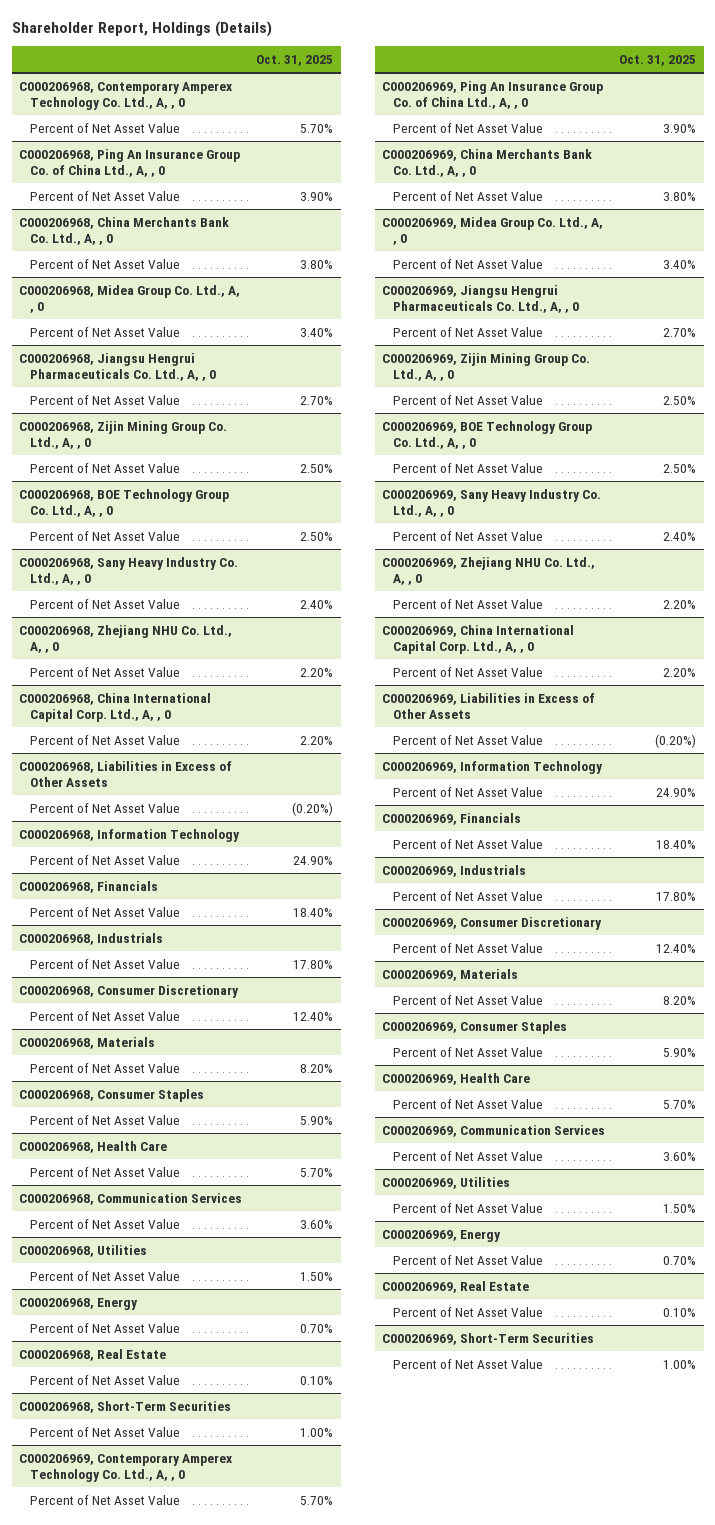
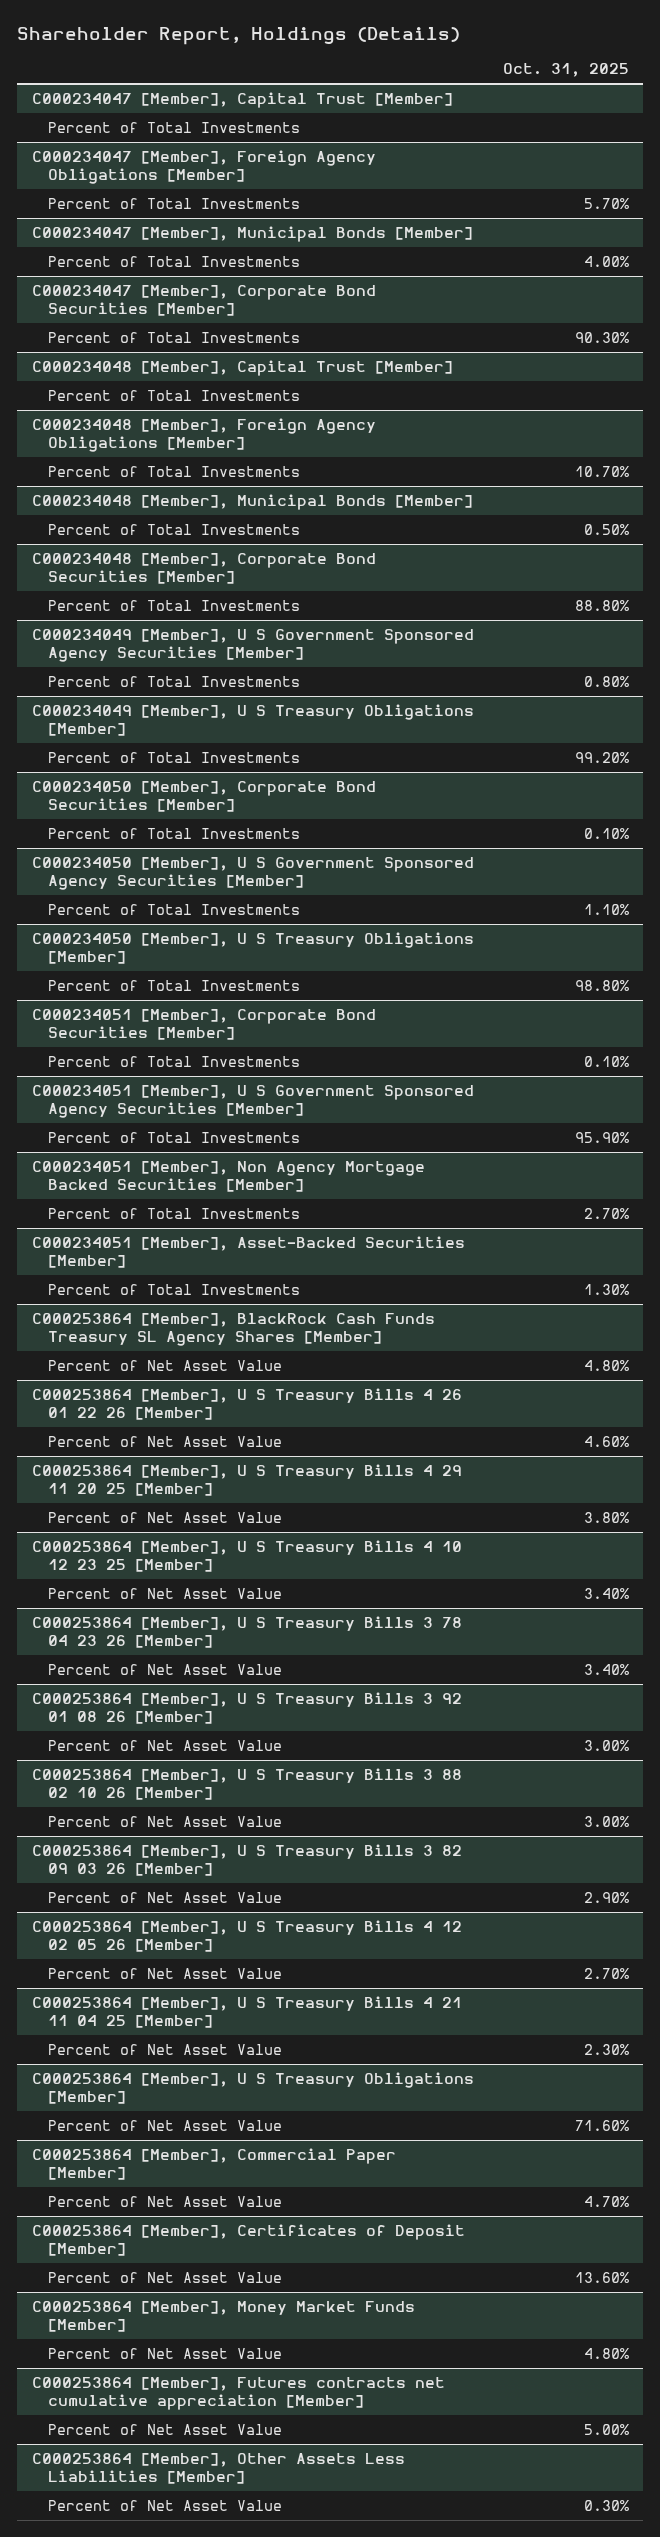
[18,81,232,111] C000206968, Contemporary Amperex Technology Co. Ltd., A, , 0 -> none
[18,148,240,178] C000206968, Ping An Insurance Group Co. of China Ltd., A, , 0 -> none
[18,216,229,246] C000206968, China Merchants Bank Co. Ltd., A, , 0 -> none
none -> [31,91,453,108] C000234047 [Member], Capital Trust [Member]
none -> [47,121,300,133] Percent of Total Investments
none -> [31,149,376,185] C000234047 [Member], Foreign Agency Obligations [Member]
none -> [47,197,300,209] Percent of Total Investments
none -> [31,225,473,242] C000234047 [Member], Municipal Bonds [Member]
none -> [47,255,300,267] Percent of Total Investments
none -> [31,284,376,317] C000234047 [Member], Corporate Bond Securities [Member]
none -> [47,331,300,343] Percent of Total Investments
none -> [31,359,453,376] C000234048 [Member], Capital Trust [Member]
none -> [47,389,300,401] Percent of Total Investments
none -> [31,417,376,453] C000234048 [Member], Foreign Agency Obligations [Member]
none -> [47,465,300,477] Percent of Total Investments
none -> [31,493,473,510] C000234048 [Member], Municipal Bonds [Member]
none -> [47,523,300,535] Percent of Total Investments
none -> [31,552,376,585] C000234048 [Member], Corporate Bond Securities [Member]
none -> [47,599,300,611] Percent of Total Investments
none -> [31,628,474,663] C000234049 [Member], U S Government Sponsored Agency Securities [Member]
none -> [47,675,300,687] Percent of Total Investments
none -> [31,703,474,737] C000234049 [Member], U S Treasury Obligations [Member]
none -> [47,751,300,763] Percent of Total Investments
none -> [31,780,376,813] C000234050 [Member], Corporate Bond Securities [Member]
none -> [47,827,300,839] Percent of Total Investments
none -> [31,856,474,891] C000234050 [Member], U S Government Sponsored Agency Securities [Member]
none -> [47,903,300,915] Percent of Total Investments
none -> [31,931,474,965] C000234050 [Member], U S Treasury Obligations [Member]
none -> [47,979,300,991] Percent of Total Investments
none -> [31,1008,376,1041] C000234051 [Member], Corporate Bond Securities [Member]
none -> [47,1055,300,1067] Percent of Total Investments
none -> [31,1084,474,1119] C000234051 [Member], U S Government Sponsored Agency Securities [Member]
none -> [47,1131,300,1143] Percent of Total Investments
none -> [31,1160,425,1193] C000234051 [Member], Non Agency Mortgage Backed Securities [Member]
none -> [47,1207,300,1219] Percent of Total Investments
none -> [31,1235,465,1269] C000234051 [Member], Asset-Backed Securities [Member]
none -> [47,1283,300,1295] Percent of Total Investments
none -> [31,1312,435,1347] C000253864 [Member], BlackRock Cash Funds Treasury SL Agency Shares [Member]
[300,123,334,133] 5.70% -> [583,1359,629,1371] 4.80%
none -> [31,1387,462,1421] C000253864 [Member], U S Treasury Bills 4 26 01 22 26 [Member]
[300,191,334,201] 3.90% -> [583,1435,629,1447] 4.60%
none -> [31,1463,462,1497] C000253864 [Member], U S Treasury Bills 4 29 11 20 25 [Member]
[18,284,240,314] C000206968, Midea Group Co. Ltd., A, , 0 -> none
none -> [31,1539,462,1573] C000253864 [Member], U S Treasury Bills 4 10 12 23 25 [Member]
[18,352,216,382] C000206968, Jiangsu Hengrui Pharmaceuticals Co. Ltd., A, , 0 -> none
[29,394,180,405] Percent of Net Asset Value -> none
[18,420,227,450] C000206968, Zijin Mining Group Co. Ltd., A, , 0 -> none
[29,462,180,473] Percent of Net Asset Value -> none
[18,488,229,518] C000206968, BOE Technology Group Co. Ltd., A, , 0 -> none
[29,530,180,541] Percent of Net Asset Value -> none
[18,556,238,586] C000206968, Sany Heavy Industry Co. Ltd., A, , 0 -> none
[29,598,180,609] Percent of Net Asset Value -> none
[18,624,232,654] C000206968, Zhejiang NHU Co. Ltd., A, , 0 -> none
[29,666,180,677] Percent of Net Asset Value -> none
[18,692,211,723] C000206968, China International Capital Corp. Ltd., A, , 0 -> none
[29,734,180,745] Percent of Net Asset Value -> none
[18,760,232,788] C000206968, Liabilities in Excess of Other Assets -> none
[29,802,180,813] Percent of Net Asset Value -> none
[18,828,240,842] C000206968, Information Technology -> none
[29,854,180,865] Percent of Net Asset Value -> none
[18,880,158,893] C000206968, Financials -> none
[29,906,180,917] Percent of Net Asset Value -> none
[18,932,163,945] C000206968, Industrials -> none
[29,958,180,969] Percent of Net Asset Value -> none
[18,984,239,998] C000206968, Consumer Discretionary -> none
[29,1010,180,1021] Percent of Net Asset Value -> none
[18,1036,155,1049] C000206968, Materials -> none
[29,1062,180,1073] Percent of Net Asset Value -> none
[18,1088,204,1102] C000206968, Consumer Staples -> none
[29,1114,180,1125] Percent of Net Asset Value -> none
[18,1140,167,1153] C000206968, Health Care -> none
[29,1166,180,1177] Percent of Net Asset Value -> none
[18,1192,242,1205] C000206968, Communication Services -> none
[29,1218,180,1229] Percent of Net Asset Value -> none
[18,1244,147,1257] C000206968, Utilities -> none
[29,1270,180,1281] Percent of Net Asset Value -> none
[18,1297,138,1310] C000206968, Energy -> none
[29,1322,180,1333] Percent of Net Asset Value -> none
[18,1348,166,1361] C000206968, Real Estate -> none
[29,1374,180,1385] Percent of Net Asset Value -> none
[18,1400,231,1413] C000206968, Short-Term Securities -> none
[29,1426,180,1437] Percent of Net Asset Value -> none
[18,1453,232,1483] C000206969, Contemporary Amperex Technology Co. Ltd., A, , 0 -> none
[29,1494,180,1505] Percent of Net Asset Value -> none
[381,80,603,110] C000206969, Ping An Insurance Group Co. of China Ltd., A, , 0 -> none
[392,122,543,133] Percent of Net Asset Value -> none
[381,148,592,178] C000206969, China Merchants Bank Co. Ltd., A, , 0 -> none
[392,190,543,201] Percent of Net Asset Value -> none
[381,216,603,246] C000206969, Midea Group Co. Ltd., A, , 0 -> none
none -> [31,1615,462,1649] C000253864 [Member], U S Treasury Bills 3 78 04 23 26 [Member]
[381,284,579,314] C000206969, Jiangsu Hengrui Pharmaceuticals Co. Ltd., A, , 0 -> none
none -> [31,1691,462,1725] C000253864 [Member], U S Treasury Bills 3 92 01 08 26 [Member]
none -> [47,1739,282,1751] Percent of Net Asset Value
none -> [31,1767,462,1801] C000253864 [Member], U S Treasury Bills 3 88 02 10 26 [Member]
none -> [47,1815,282,1827] Percent of Net Asset Value
none -> [31,1843,462,1877] C000253864 [Member], U S Treasury Bills 3 82 09 03 26 [Member]
none -> [47,1891,282,1903] Percent of Net Asset Value
none -> [31,1919,462,1953] C000253864 [Member], U S Treasury Bills 4 12 02 05 26 [Member]
[381,352,590,382] C000206969, Zijin Mining Group Co. Ltd., A, , 0 -> none
[381,420,592,450] C000206969, BOE Technology Group Co. Ltd., A, , 0 -> none
[381,488,601,518] C000206969, Sany Heavy Industry Co. Ltd., A, , 0 -> none
[381,556,595,586] C000206969, Zhejiang NHU Co. Ltd., A, , 0 -> none
[381,624,574,655] C000206969, China International Capital Corp. Ltd., A, , 0 -> none
[381,692,595,720] C000206969, Liabilities in Excess of Other Assets -> none
[381,760,603,774] C000206969, Information Technology -> none
[381,812,521,825] C000206969, Financials -> none
[392,838,543,849] Percent of Net Asset Value -> none
[381,864,526,877] C000206969, Industrials -> none
[392,890,543,901] Percent of Net Asset Value -> none
[381,916,602,930] C000206969, Consumer Discretionary -> none
[392,942,543,953] Percent of Net Asset Value -> none
[381,968,518,981] C000206969, Materials -> none
[392,994,543,1005] Percent of Net Asset Value -> none
[381,1020,567,1034] C000206969, Consumer Staples -> none
[392,1046,543,1057] Percent of Net Asset Value -> none
[381,1072,530,1085] C000206969, Health Care -> none
[392,1098,543,1109] Percent of Net Asset Value -> none
[381,1124,605,1137] C000206969, Communication Services -> none
[392,1150,543,1161] Percent of Net Asset Value -> none
[381,1176,510,1189] C000206969, Utilities -> none
[392,1202,543,1213] Percent of Net Asset Value -> none
[381,1229,501,1242] C000206969, Energy -> none
[392,1254,543,1265] Percent of Net Asset Value -> none
[381,1280,529,1293] C000206969, Real Estate -> none
[392,1306,543,1317] Percent of Net Asset Value -> none
[381,1332,594,1345] C000206969, Short-Term Securities -> none
[392,1358,543,1369] Percent of Net Asset Value -> none
none -> [31,1995,462,2029] C000253864 [Member], U S Treasury Bills 4 21 11 04 25 [Member]
[663,395,697,405] 2.50% -> [583,2043,629,2055] 2.30%
none -> [31,2071,474,2105] C000253864 [Member], U S Treasury Obligations [Member]
[663,463,697,473] 2.50% -> [574,2119,629,2131] 71.60%
none -> [31,2147,396,2181] C000253864 [Member], Commercial Paper [Member]
[663,531,697,541] 2.40% -> [583,2195,629,2207] 4.70%
none -> [31,2223,465,2257] C000253864 [Member], Certificates of Deposit [Member]
[663,599,697,609] 2.20% -> [574,2271,629,2283] 13.60%
none -> [31,2300,415,2333] C000253864 [Member], Money Market Funds [Member]
[663,667,697,677] 2.20% -> [583,2347,629,2359] 4.80%
none -> [31,2376,445,2411] C000253864 [Member], Futures contracts net cumulative appreciation [Member]
[655,733,697,748] (0.20%) -> [583,2423,629,2435] 5.00%
none -> [31,2452,405,2485] C000253864 [Member], Other Assets Less Liabilities [Member]
[656,787,697,797] 24.90% -> [583,2499,629,2511] 0.30%

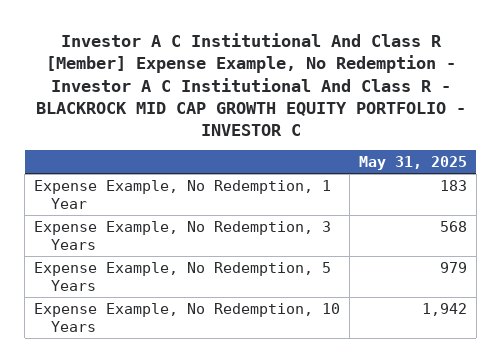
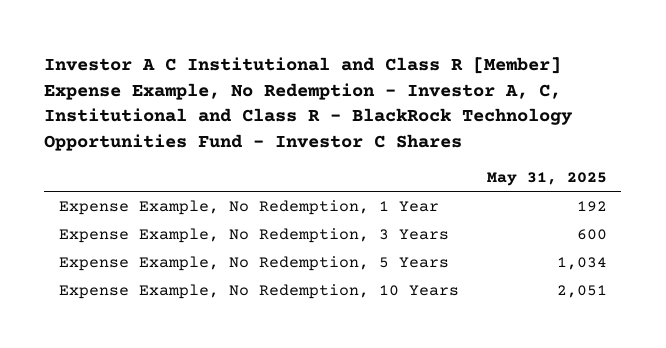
[35,33,466,137] Investor A C Institutional And Class R [Member] Expense Example, No Redemption - Investor A C Institutional And Class R - BLACKROCK MID CAP GROWTH EQUITY PORTFOLIO - INVESTOR C -> [44,57,574,151] Investor A C Institutional and Class R [Member] Expense Example, No Redemption - Investor A, C, Institutional and Class R - BlackRock Technology Opportunities Fund - Investor C Shares
[440,179,468,191] 183 -> [577,200,608,212] 192
[440,220,468,232] 568 -> [577,228,608,240] 600
[440,261,468,273] 979 -> [557,256,608,270] 1,034
[422,302,468,316] 1,942 -> [557,284,608,298] 2,051

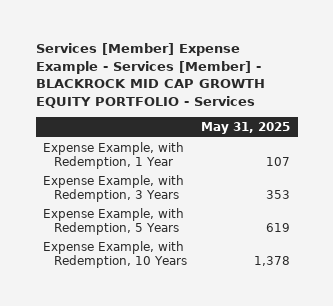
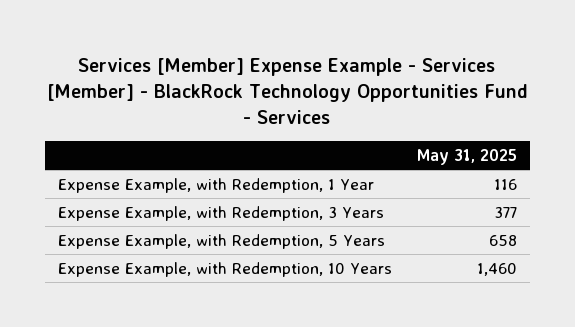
[35,43,265,109] Services [Member] Expense Example - Services [Member] - BLACKROCK MID CAP GROWTH EQUITY PORTFOLIO - Services -> [47,57,529,125] Services [Member] Expense Example - Services [Member] - BlackRock Technology Opportunities Fund - Services
[266,157,291,167] 107 -> [494,178,518,190] 116
[266,190,291,200] 353 -> [494,206,518,218] 377
[266,223,291,233] 619 -> [489,234,518,246] 658
[254,256,291,267] 1,378 -> [477,262,518,276] 1,460

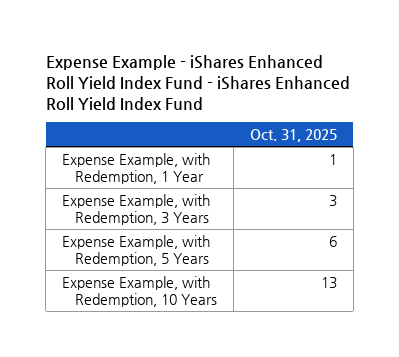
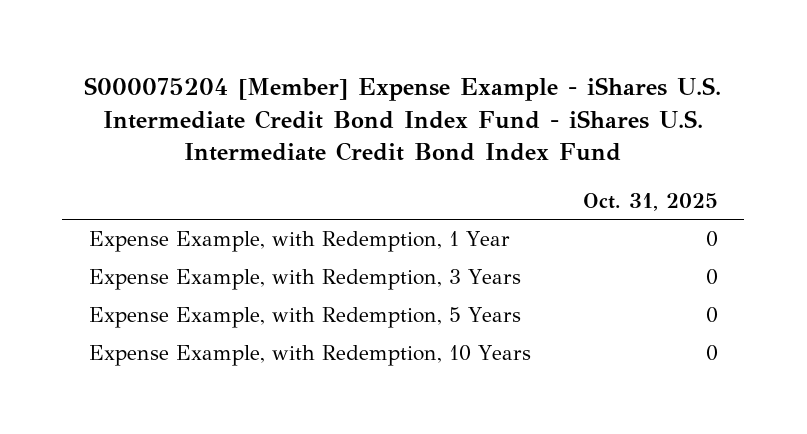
[45,54,350,110] Expense Example - iShares Enhanced Roll Yield Index Fund - iShares Enhanced Roll Yield Index Fund -> [84,76,722,162] S000075204 [Member] Expense Example - iShares U.S. Intermediate Credit Bond Index Fund - iShares U.S. Intermediate Credit Bond Index Fund
[328,153,337,165] 1 -> [706,231,719,248] 0
[328,194,337,207] 3 -> [706,269,719,286] 0
[328,235,337,247] 6 -> [706,307,719,324] 0
[320,276,337,289] 13 -> [706,345,719,362] 0

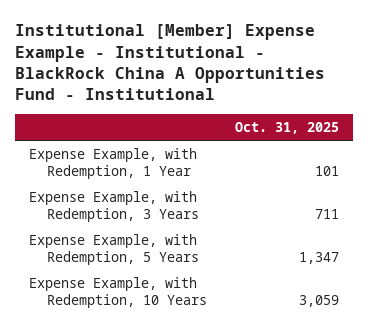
[84,76,722,162] S000075204 [Member] Expense Example - iShares U.S. Intermediate Credit Bond Index Fund - iShares U.S. Intermediate Credit Bond Index Fund -> [15,24,326,101] Institutional [Member] Expense Example - Institutional - BlackRock China A Opportunities Fund - Institutional
[706,231,719,248] 0 -> [315,165,340,176] 101
[706,269,719,286] 0 -> [315,208,340,219] 711
[706,307,719,324] 0 -> [299,251,340,264] 1,347
[706,345,719,362] 0 -> [299,294,340,307] 3,059

